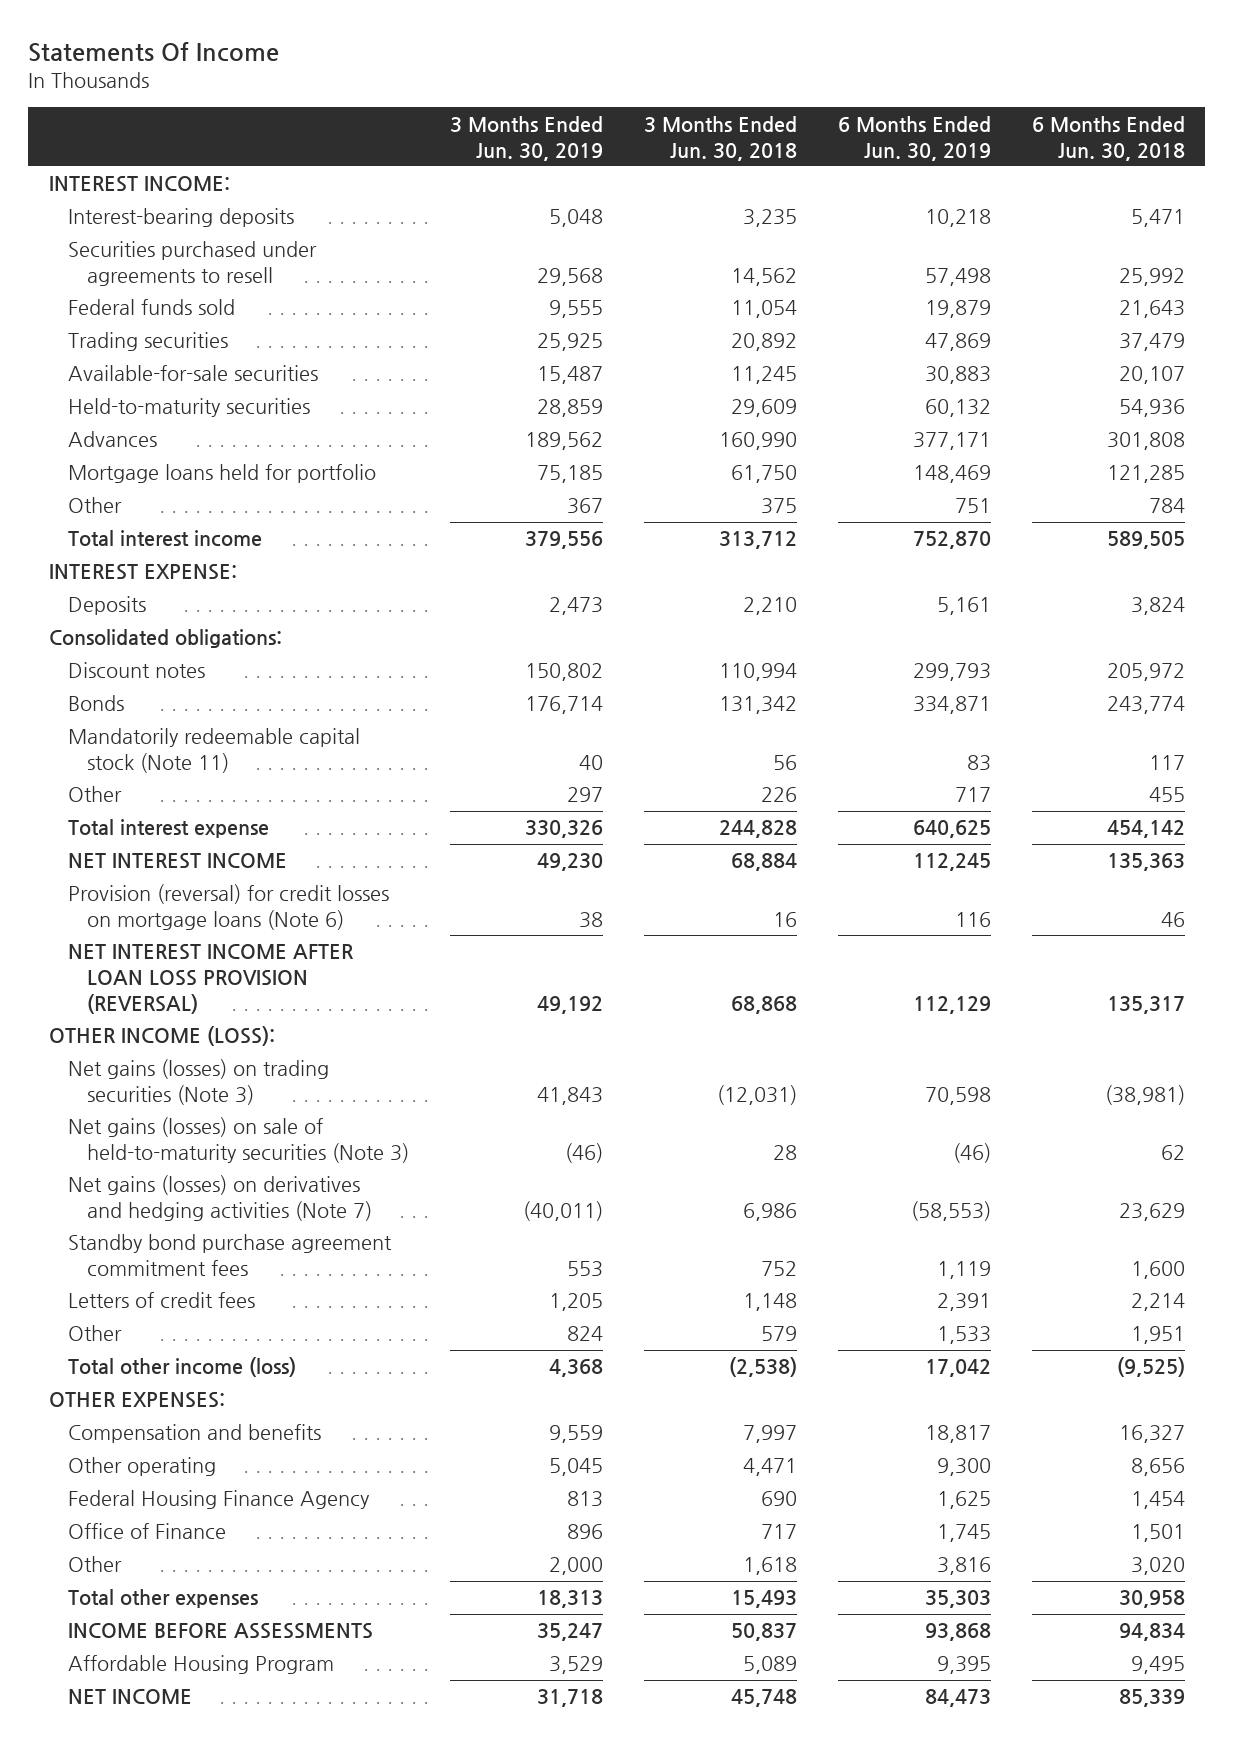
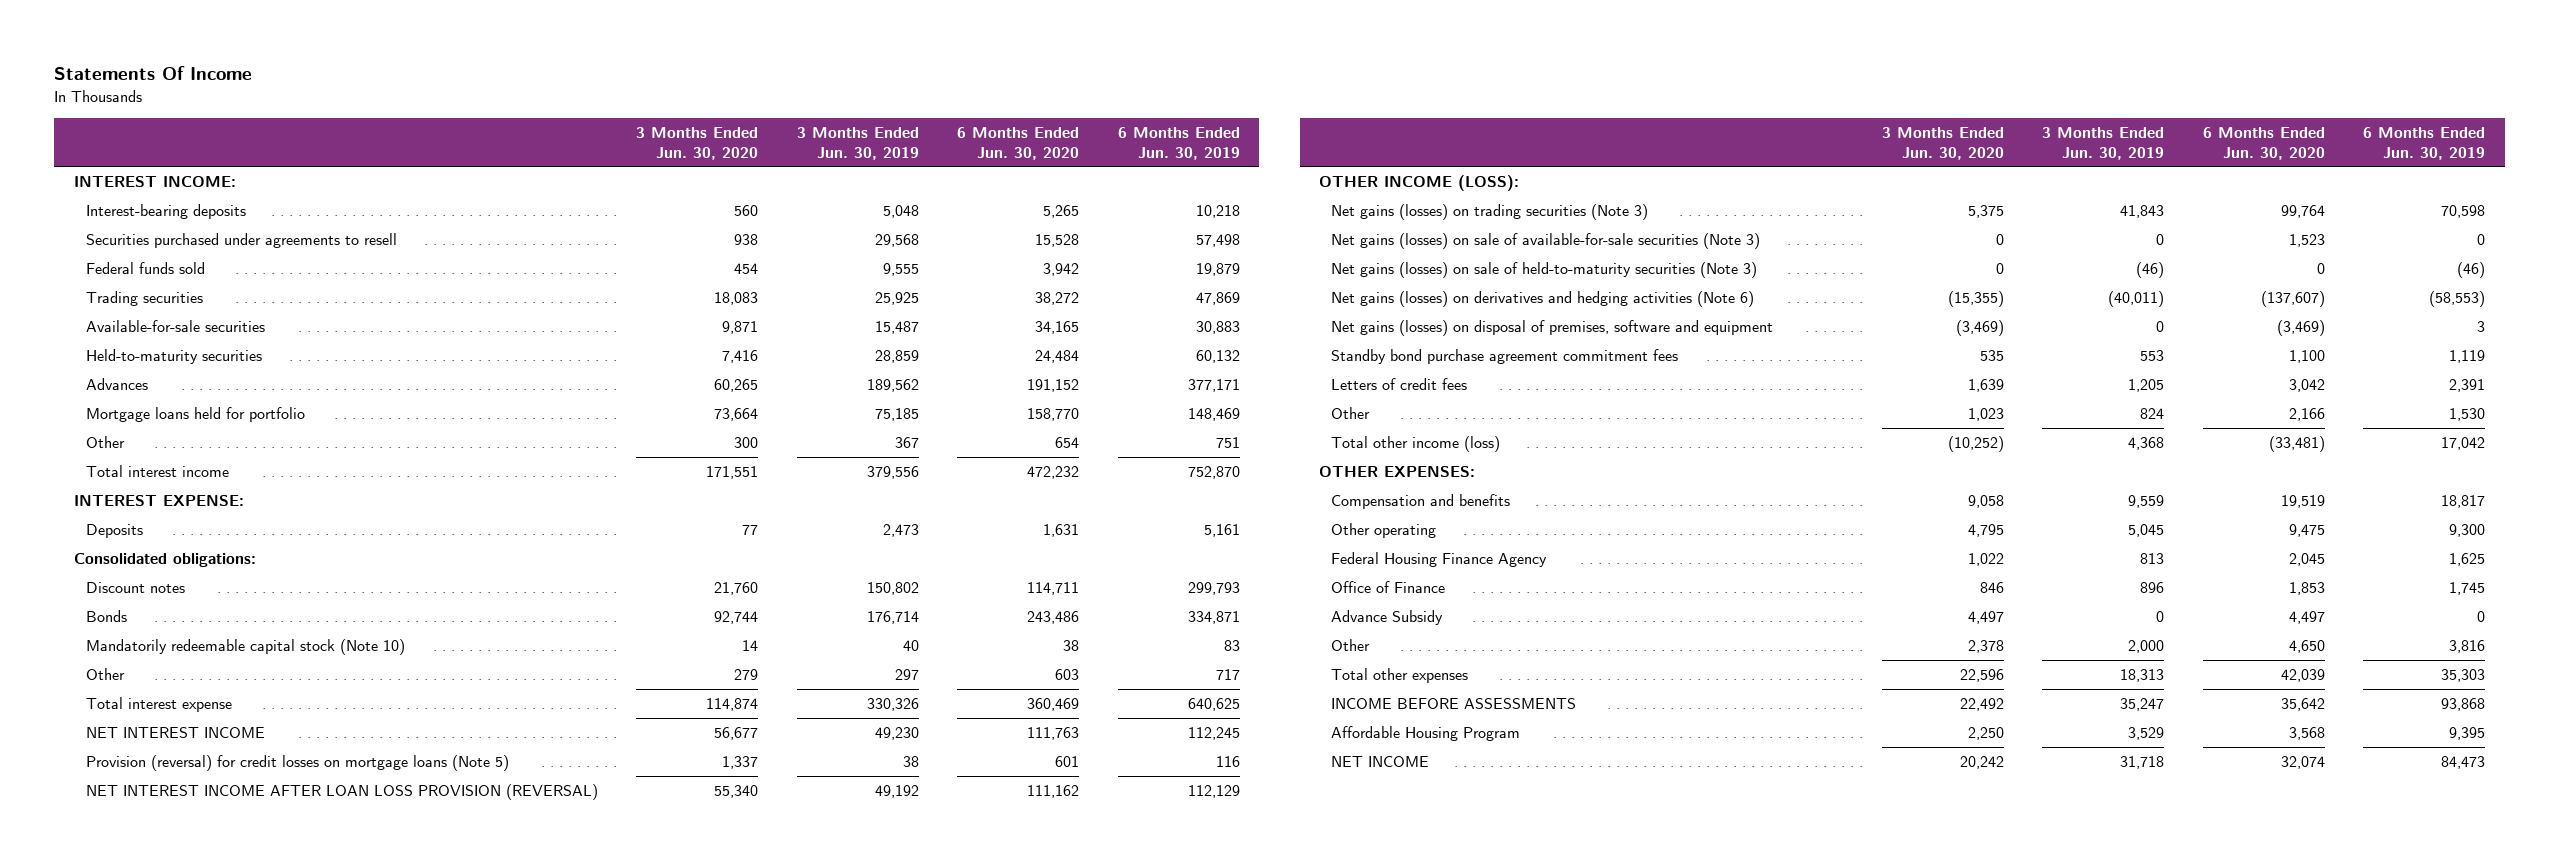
[643,115,797,161] 3 Months Ended Jun. 30, 2018 -> none
[1031,115,1185,161] 6 Months Ended Jun. 30, 2018 -> none
none -> [636,126,759,160] 3 Months Ended Jun. 30, 2020
none -> [957,126,1080,160] 6 Months Ended Jun. 30, 2020
[67,728,360,774] Mandatorily redeemable capital stock (Note 11) -> [85,639,405,656] Mandatorily redeemable capital stock (Note 10)
[67,884,389,931] Provision (reversal) for credit losses on mortgage loans (Note 6) -> [85,755,509,772] Provision (reversal) for credit losses on mortgage loans (Note 5)
none -> [1331,233,1761,250] Net gains (losses) on sale of available-for-sale securities (Note 3)
[67,1175,372,1222] Net gains (losses) on derivatives and hedging activities (Note 7) -> [1331,291,1755,308] Net gains (losses) on derivatives and hedging activities (Note 6)
none -> [1331,320,1774,337] Net gains (losses) on disposal of premises, software and equipment
[936,1326,991,1345] 1,533 -> [2449,408,2486,422] 1,530
none -> [1331,610,1444,626] Advance Subsidy

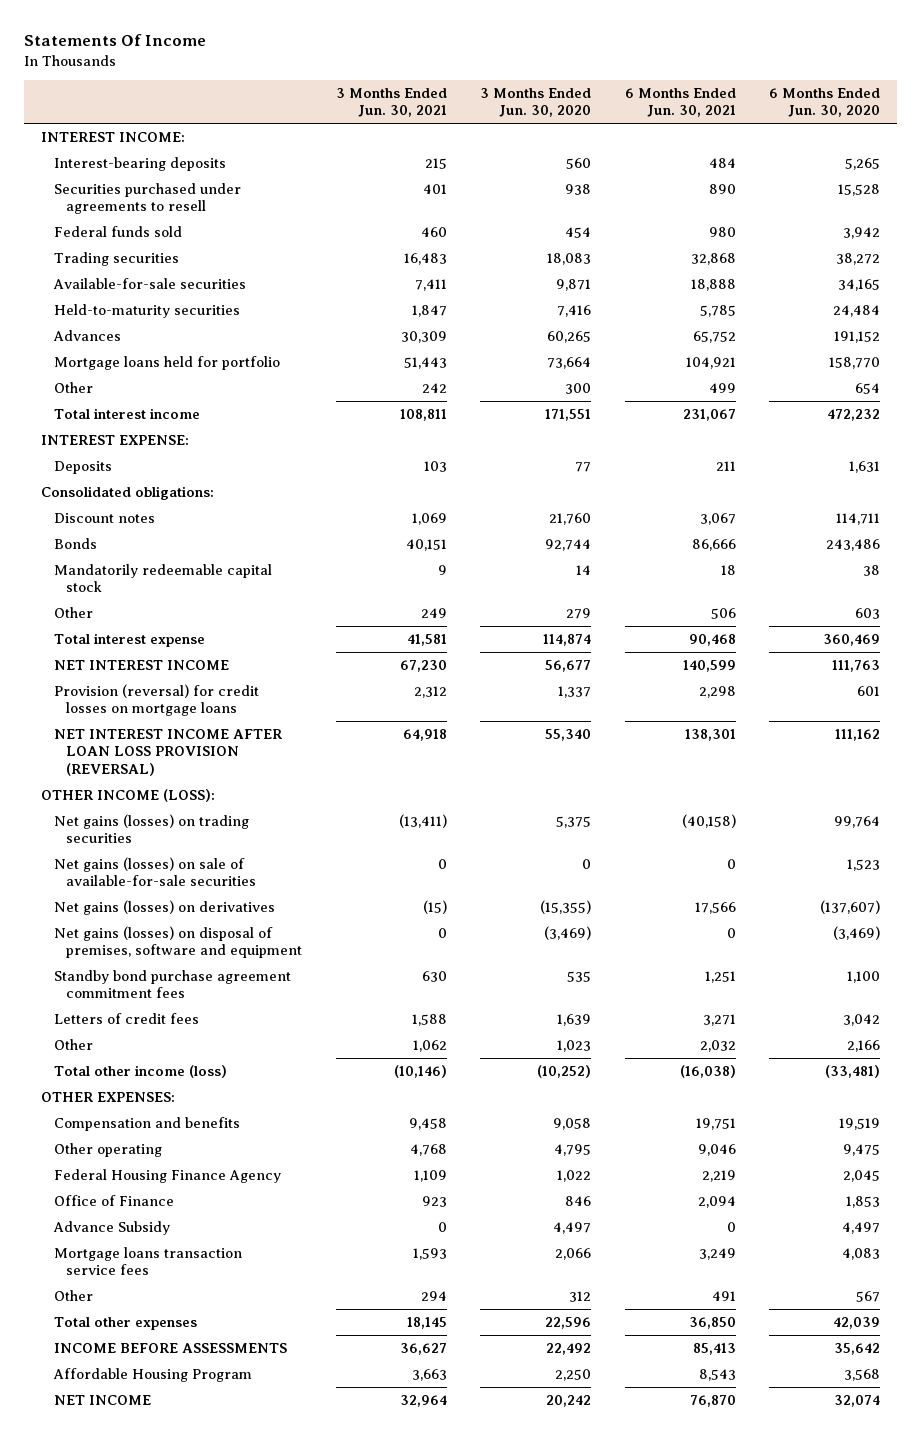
[796,126,919,160] 3 Months Ended Jun. 30, 2019 -> none
[1117,126,1240,160] 6 Months Ended Jun. 30, 2019 -> none
none -> [335,87,447,118] 3 Months Ended Jun. 30, 2021
none -> [624,87,736,118] 6 Months Ended Jun. 30, 2021
[85,639,405,656] Mandatorily redeemable capital stock (Note 10) -> [53,563,272,593] Mandatorily redeemable capital stock
[85,755,509,772] Provision (reversal) for credit losses on mortgage loans (Note 5) -> [53,683,259,717] Provision (reversal) for credit losses on mortgage loans
[1331,262,1758,279] Net gains (losses) on sale of held-to-maturity securities (Note 3) -> none
[1331,204,1649,221] Net gains (losses) on trading securities (Note 3) -> [53,813,249,844] Net gains (losses) on trading securities
[1331,233,1761,250] Net gains (losses) on sale of available-for-sale securities (Note 3) -> [53,856,257,887] Net gains (losses) on sale of available-for-sale securities
[1331,291,1755,308] Net gains (losses) on derivatives and hedging activities (Note 6) -> [53,899,275,915] Net gains (losses) on derivatives
none -> [53,1246,242,1276] Mortgage loans transaction service fees
[1967,640,2004,654] 2,378 -> [569,1290,592,1302] 312
[2288,640,2325,654] 4,650 -> [856,1290,881,1302] 567

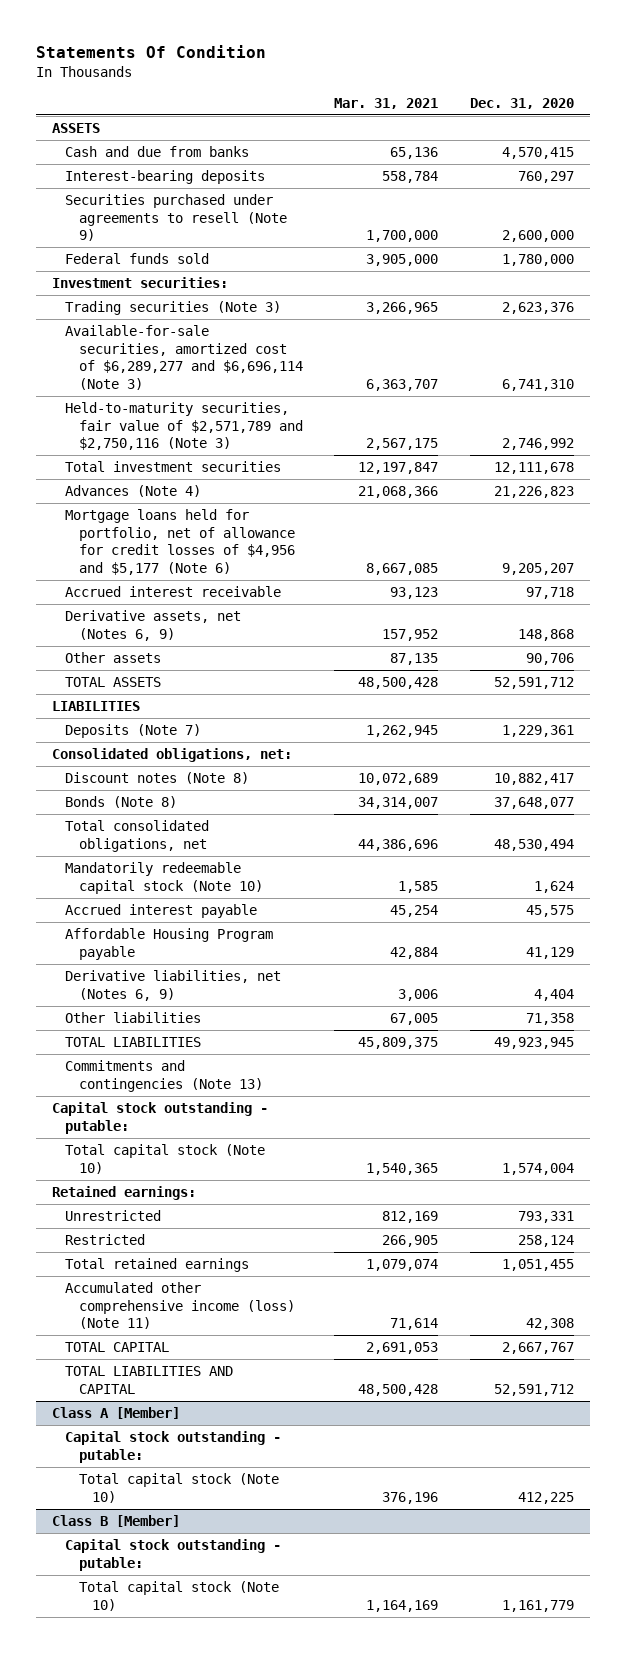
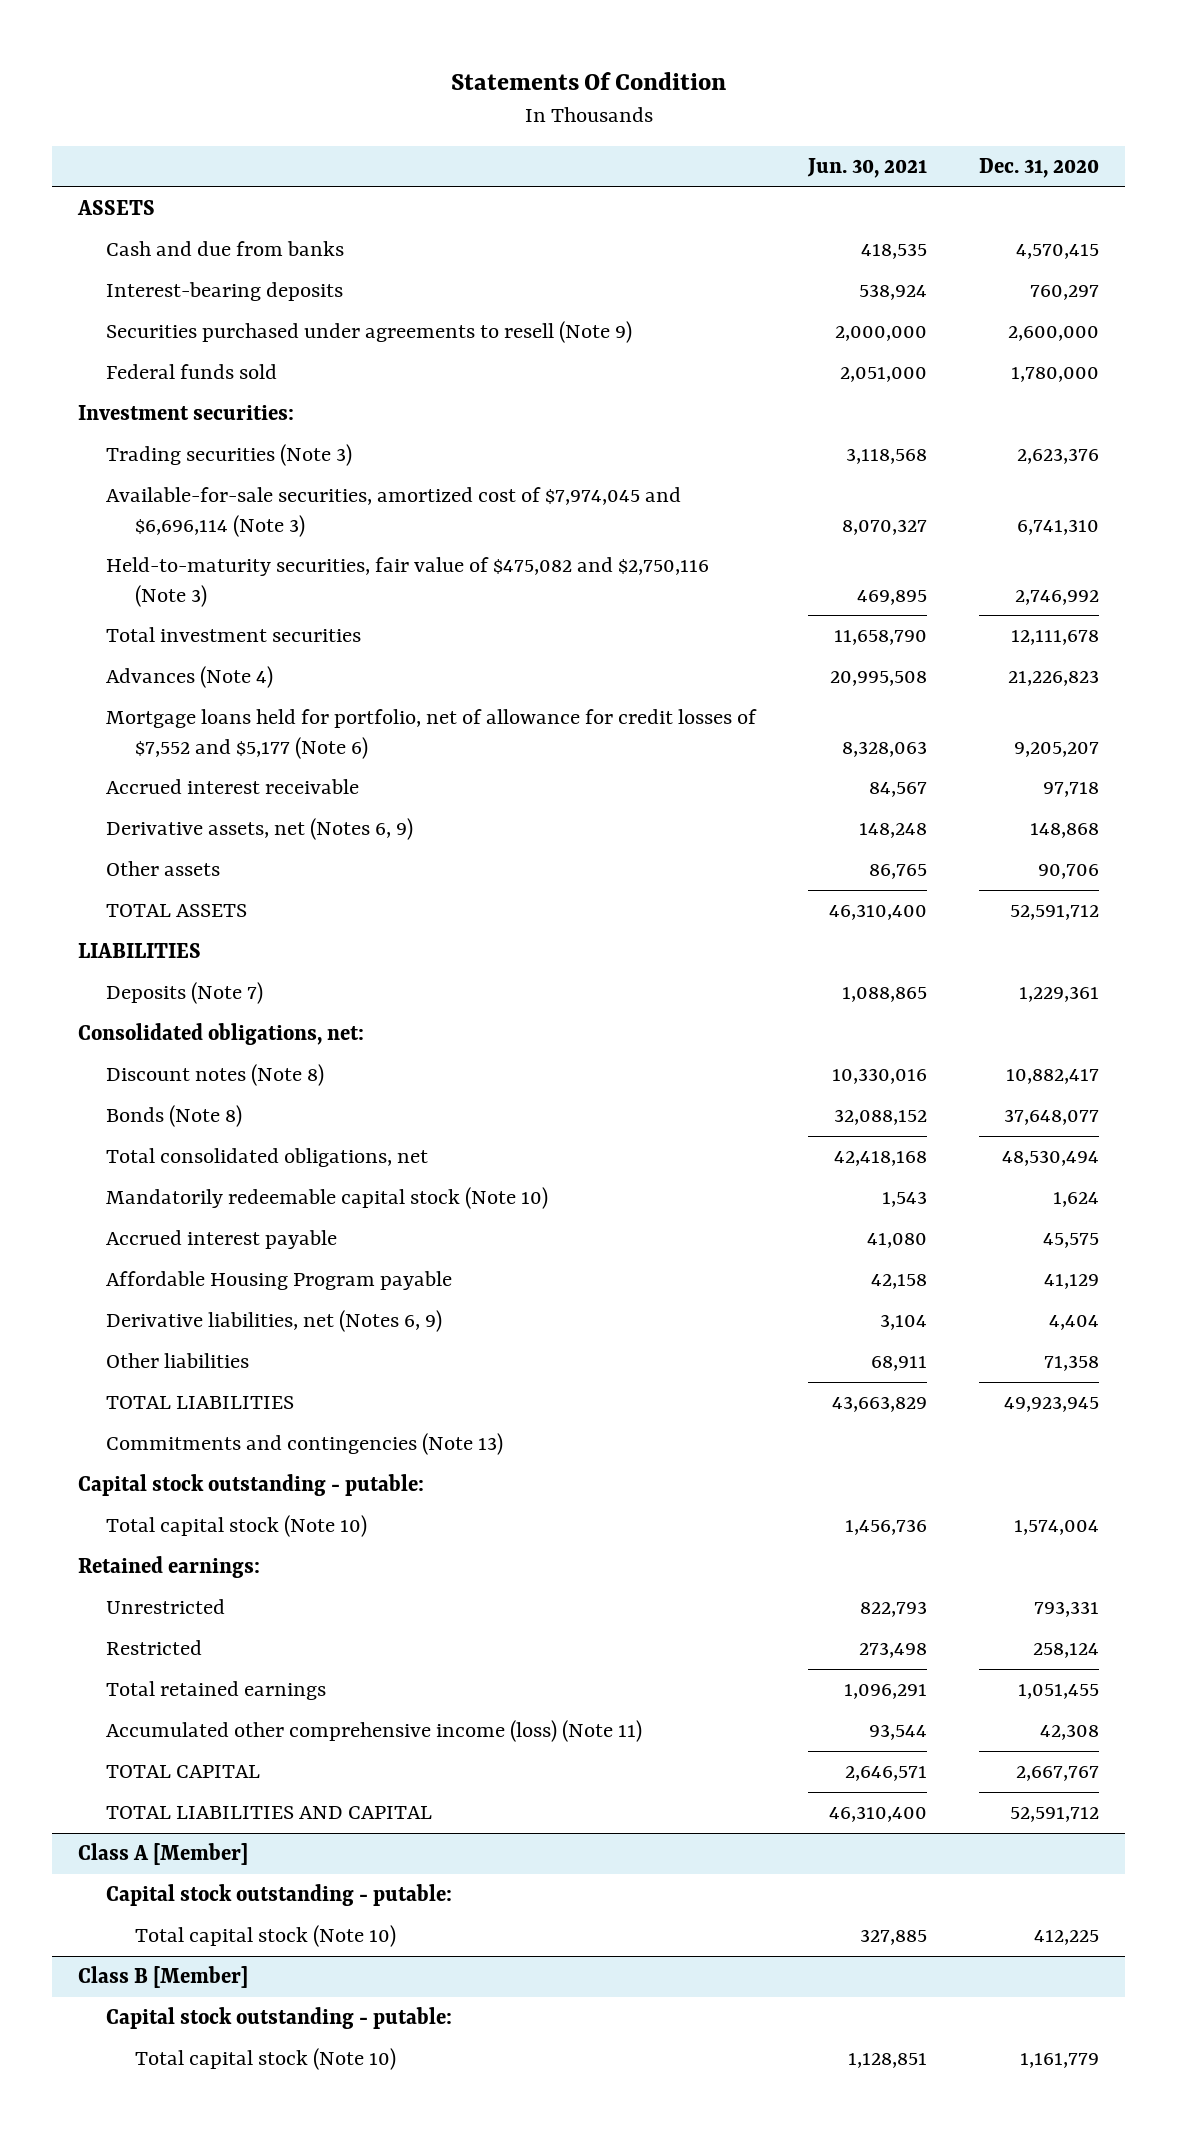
[334,97,439,109] Mar. 31, 2021 -> none
none -> [807,158,928,179] Jun. 30, 2021
[65,325,303,390] Available-for-sale securities, amortized cost of $6,289,277 and $6,696,114 (Note 3) -> [106,487,682,537] Available-for-sale securities, amortized cost of $7,974,045 and $6,696,114 (Note 3)
[65,402,303,451] Held-to-maturity securities, fair value of $2,571,789 and $2,750,116 (Note 3) -> [106,557,710,607] Held-to-maturity securities, fair value of $475,082 and $2,750,116 (Note 3)
[65,509,295,575] Mortgage loans held for portfolio, net of allowance for credit losses of $4,956 and $5,177 (Note 6) -> [106,709,758,759] Mortgage loans held for portfolio, net of allowance for credit losses of $7,552 and $5,177 (Note 6)

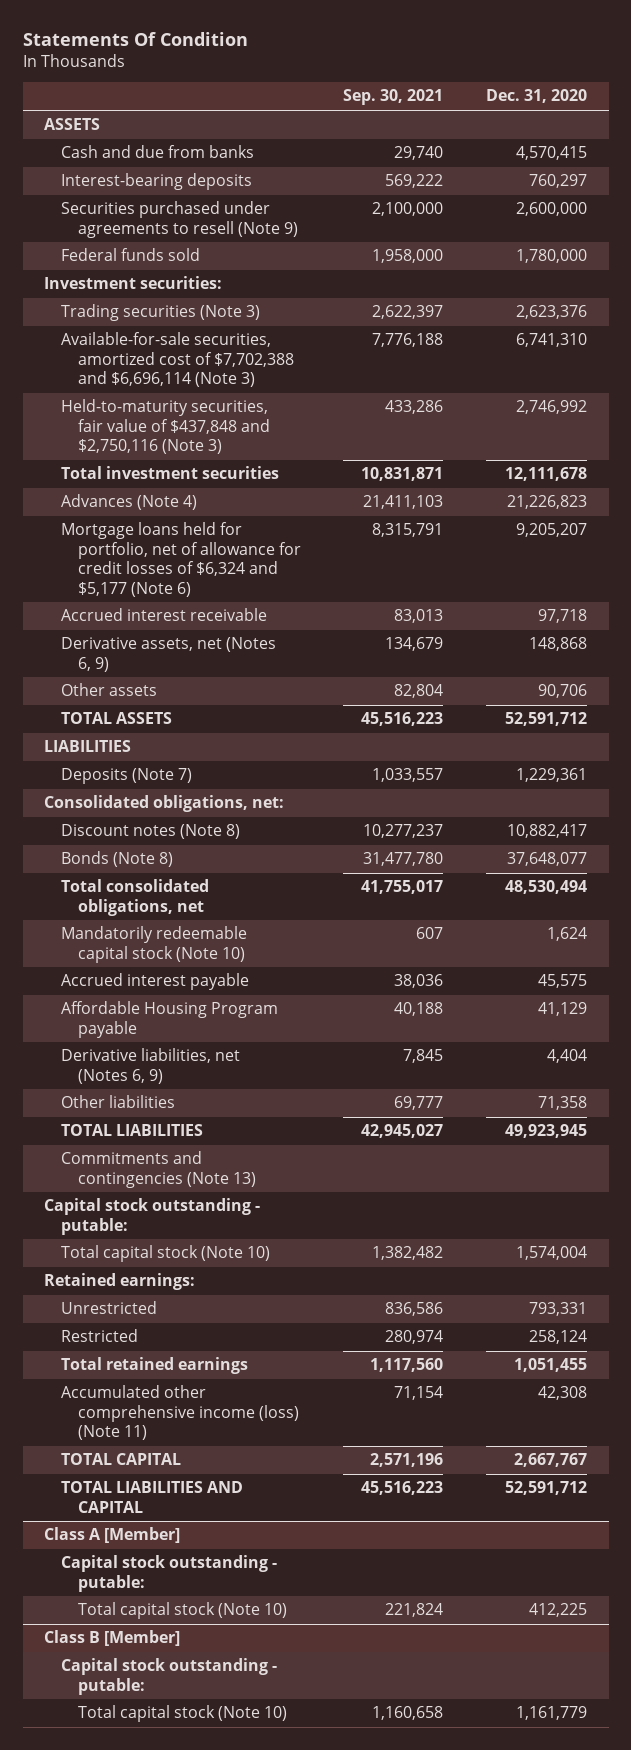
[807,158,928,179] Jun. 30, 2021 -> none
none -> [343,89,444,106] Sep. 30, 2021
[106,487,682,537] Available-for-sale securities, amortized cost of $7,974,045 and $6,696,114 (Note 3) -> [60,332,294,388] Available-for-sale securities, amortized cost of $7,702,388 and $6,696,114 (Note 3)
[106,557,710,607] Held-to-maturity securities, fair value of $475,082 and $2,750,116 (Note 3) -> [60,399,270,455] Held-to-maturity securities, fair value of $437,848 and $2,750,116 (Note 3)
[106,709,758,759] Mortgage loans held for portfolio, net of allowance for credit losses of $7,552 and $5,177 (Note 6) -> [60,522,301,597] Mortgage loans held for portfolio, net of allowance for credit losses of $6,324 and $5,177 (Note 6)

